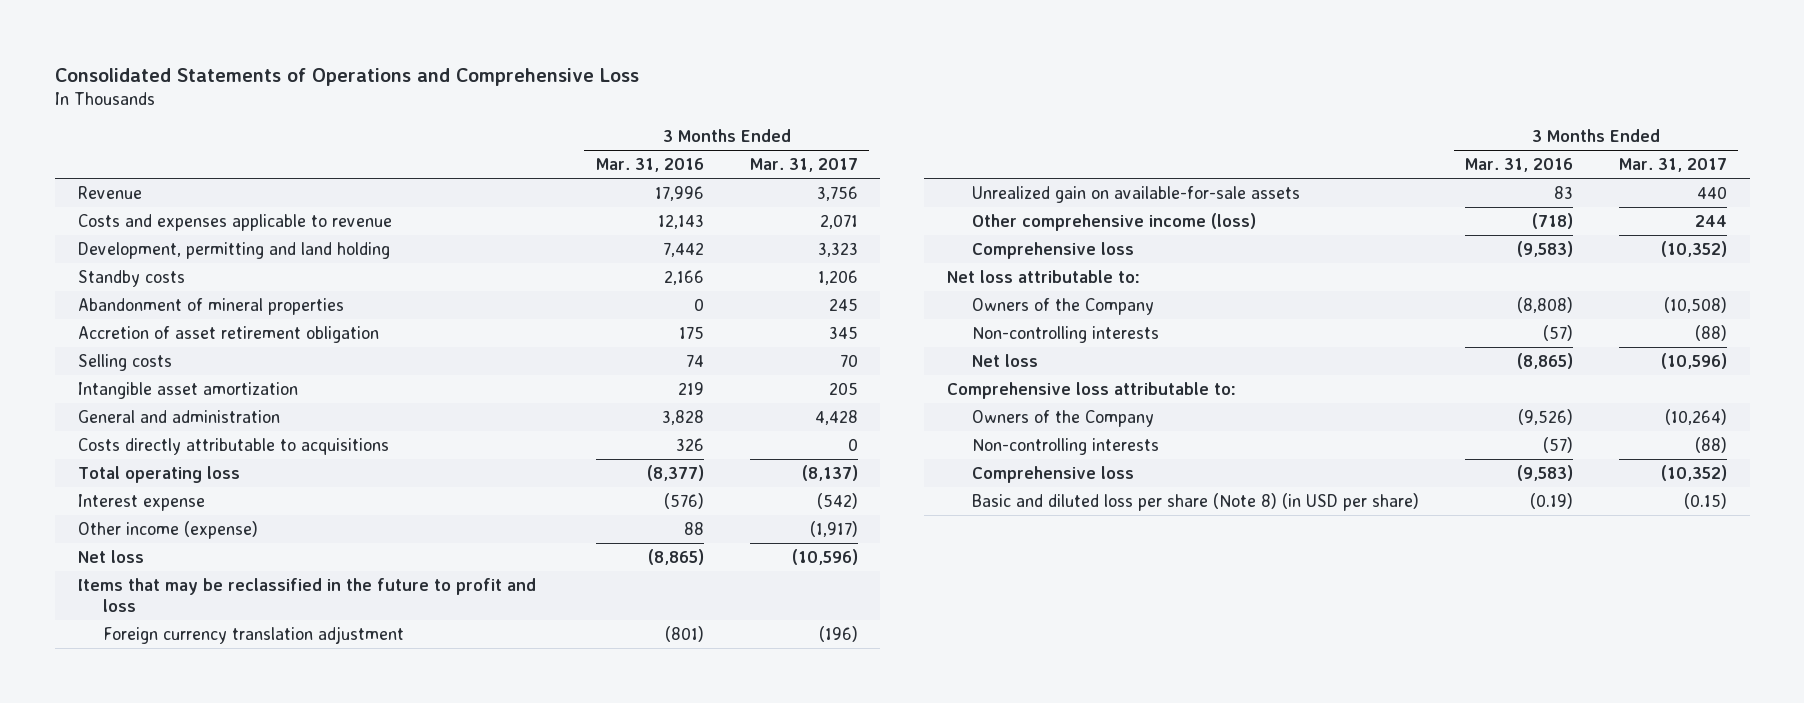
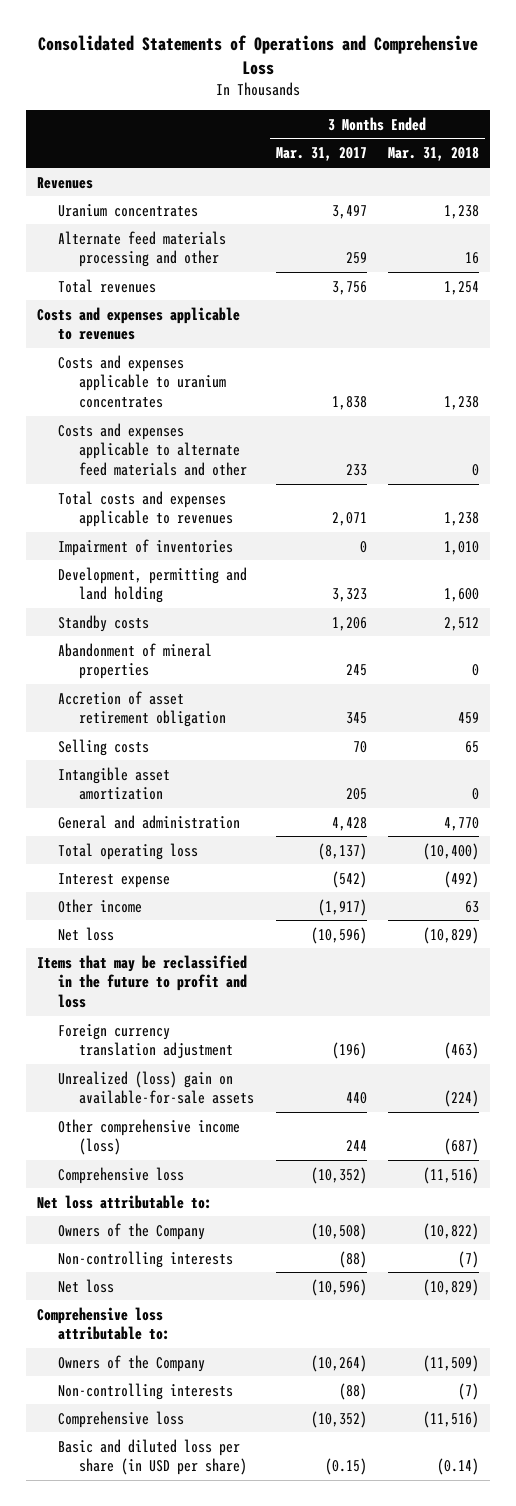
[595,158,704,173] Mar. 31, 2016 -> none
none -> [388,147,480,162] Mar. 31, 2018
none -> [36,176,93,189] Revenues
none -> [57,203,198,217] Uranium concentrates
none -> [57,230,226,268] Alternate feed materials processing and other
[77,185,142,199] Revenue -> [57,278,156,293] Total revenues
none -> [36,306,240,341] Costs and expenses applicable to revenues
none -> [57,354,227,409] Costs and expenses applicable to uranium concentrates
none -> [57,422,248,477] Costs and expenses applicable to alternate feed materials and other
[77,213,392,231] Costs and expenses applicable to revenue -> [57,490,234,528] Total costs and expenses applicable to revenues
none -> [57,538,233,556] Impairment of inventories
[77,437,389,455] Costs directly attributable to acquisitions -> none
[77,520,258,539] Other income (expense) -> [57,898,142,913] Other income
[972,185,1301,203] Unrealized gain on available-for-sale assets -> [57,1070,255,1105] Unrealized (loss) gain on available-for-sale assets
[972,492,1420,511] Basic and diluted loss per share (Note 8) (in USD per share) -> [57,1438,248,1476] Basic and diluted loss per share (in USD per share)

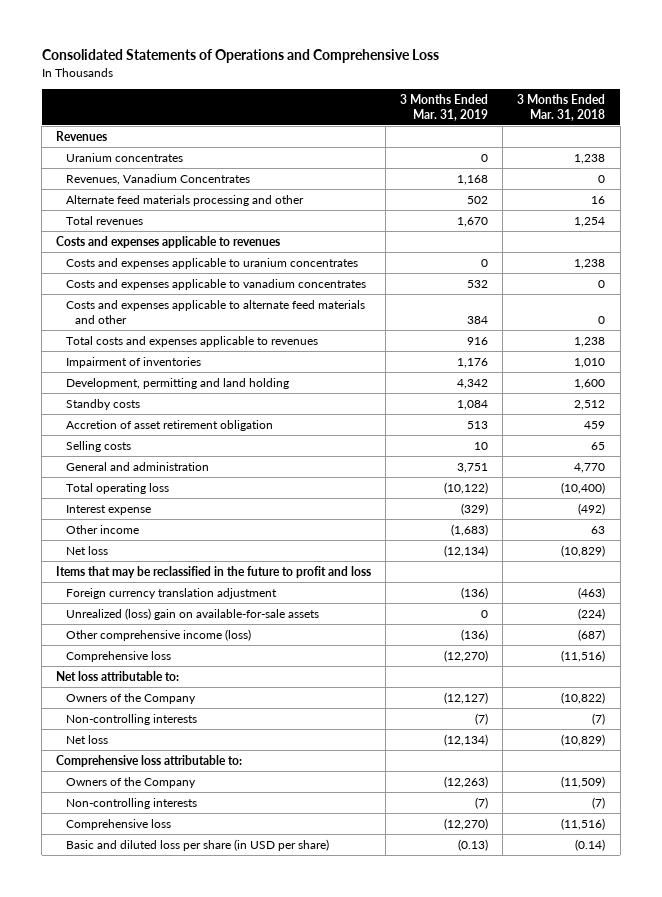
[275,147,367,162] Mar. 31, 2017 -> none
none -> [400,93,489,121] 3 Months Ended Mar. 31, 2019
none -> [65,173,250,185] Revenues, Vanadium Concentrates
none -> [65,278,366,290] Costs and expenses applicable to vanadium concentrates
[57,642,212,680] Abandonment of mineral properties -> none
[57,766,170,801] Intangible asset amortization -> none

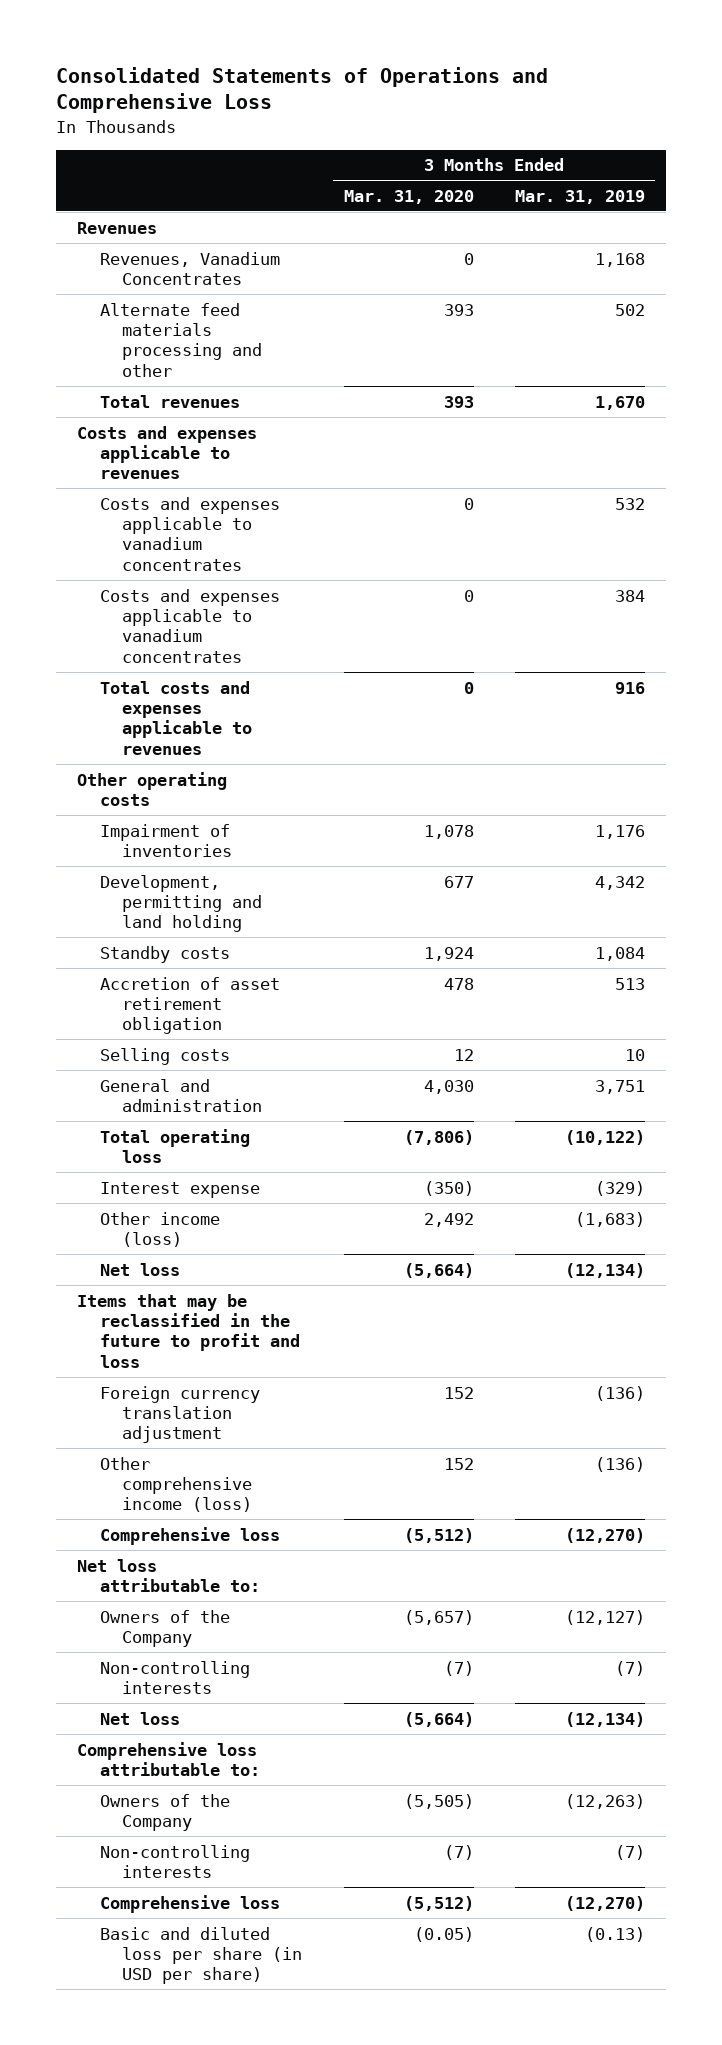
[517,93,606,121] 3 Months Ended Mar. 31, 2018 -> none
none -> [343,189,474,204] Mar. 31, 2020
[65,152,183,162] Uranium concentrates -> none
[65,257,358,269] Costs and expenses applicable to uranium concentrates -> none
[65,299,365,324] Costs and expenses applicable to alternate feed materials and other -> [99,588,280,663] Costs and expenses applicable to vanadium concentrates
none -> [77,771,228,806] Other operating costs
[65,524,139,534] Other income -> [99,1211,220,1247] Other income (loss)
[65,607,319,620] Unrealized (loss) gain on available-for-sale assets -> none

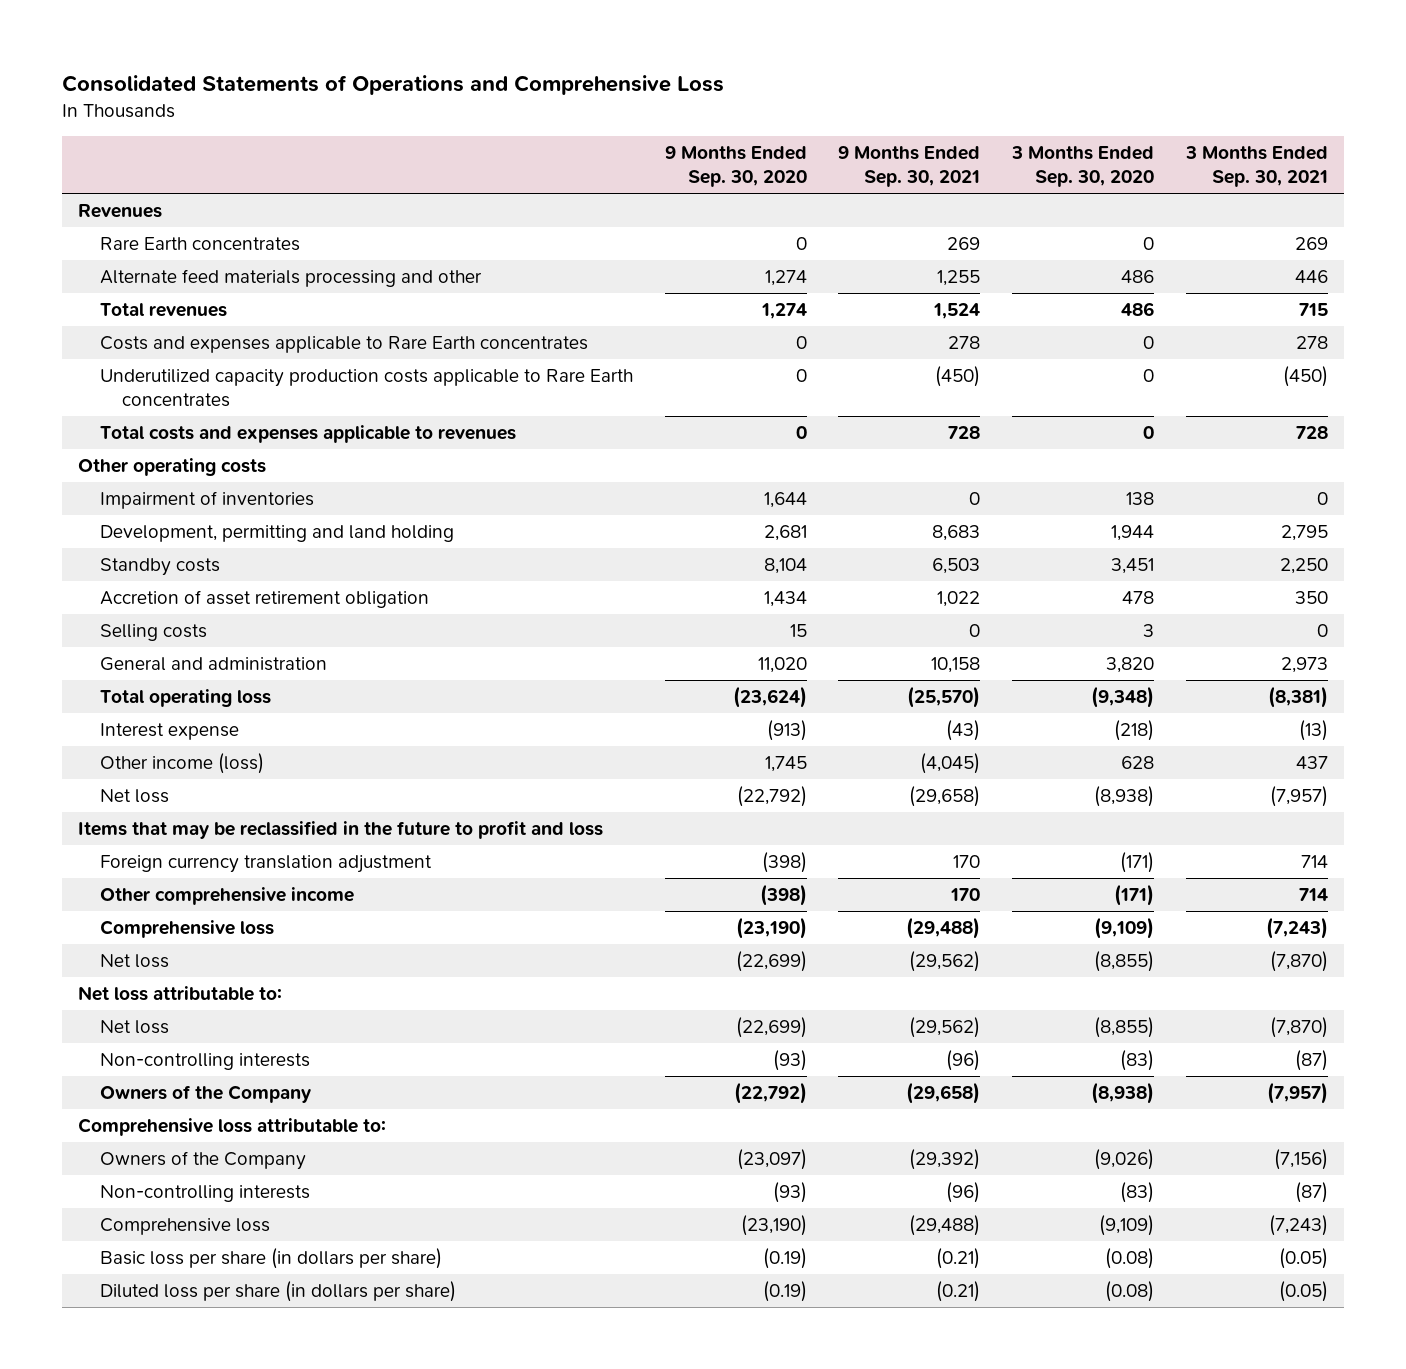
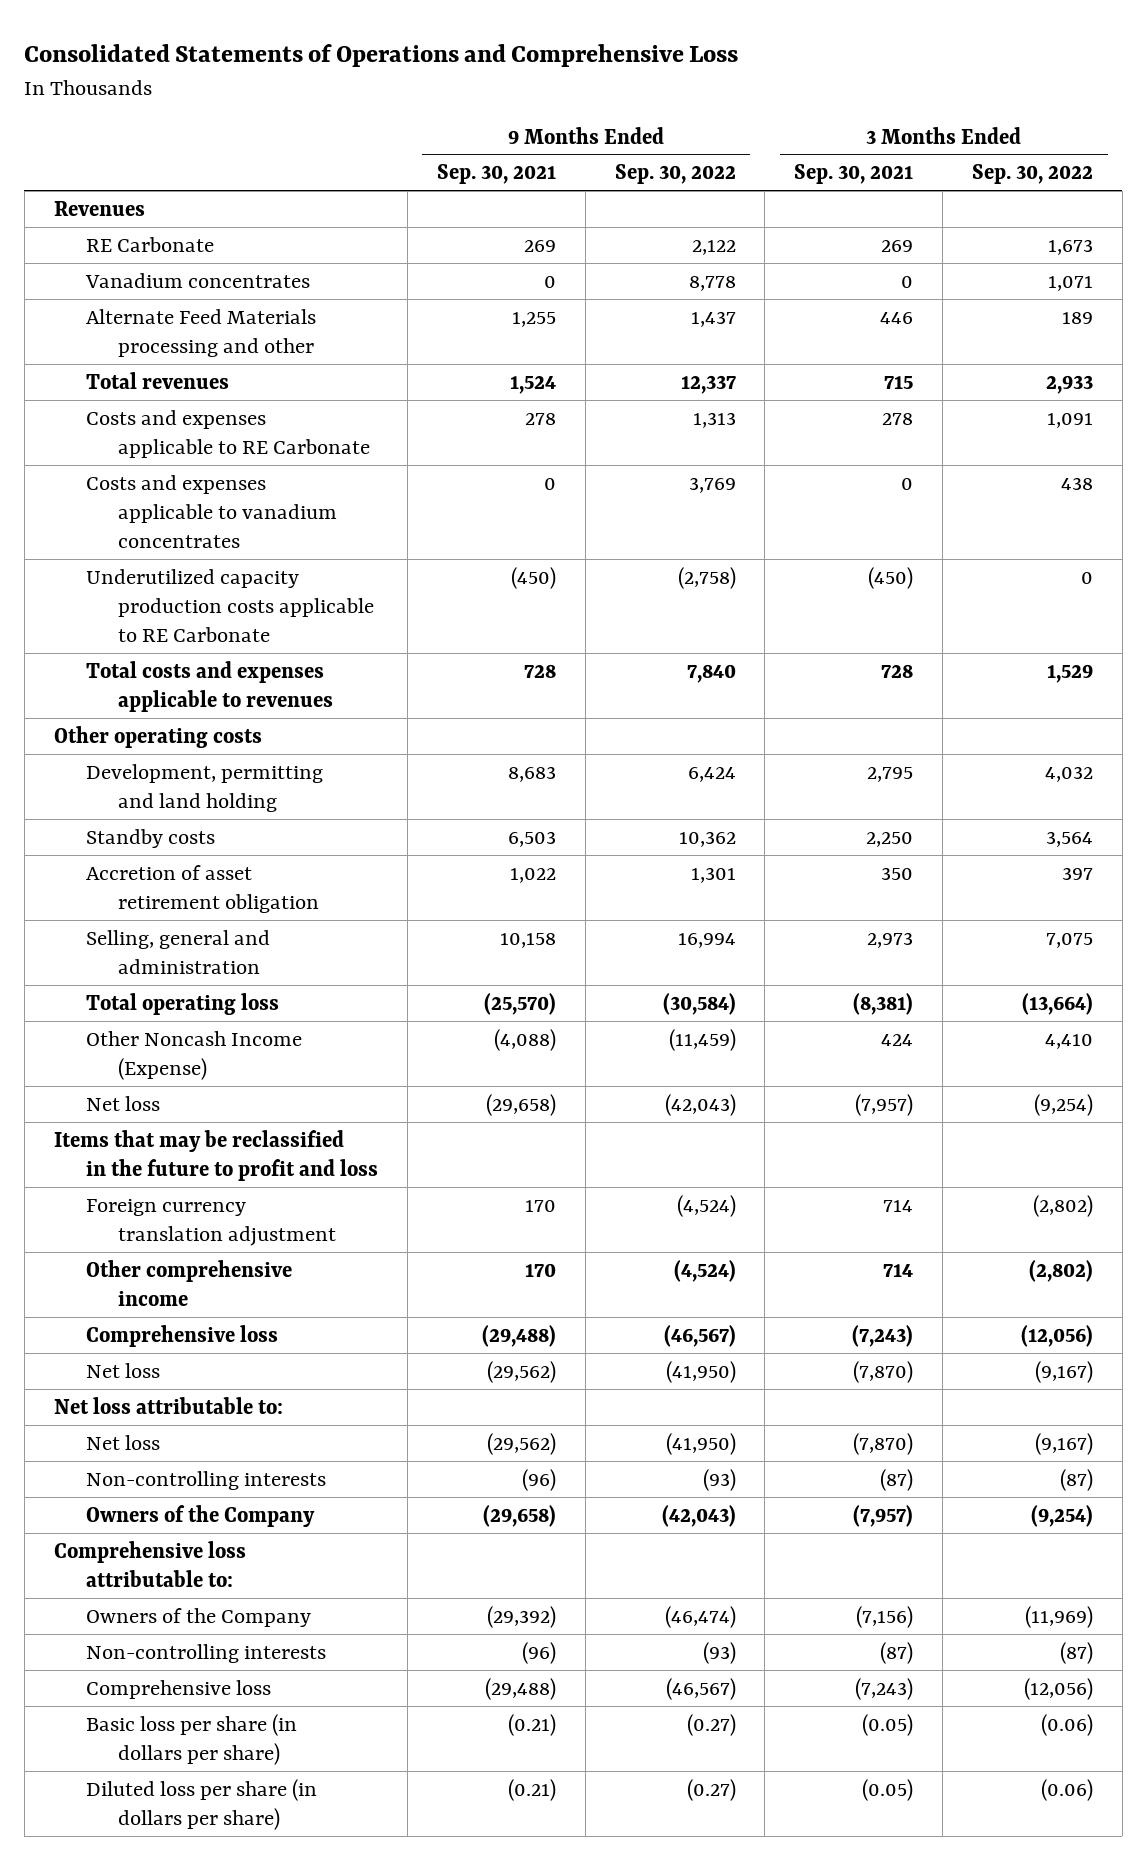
[664,145,807,187] 9 Months Ended Sep. 30, 2020 -> none
[1011,145,1155,187] 3 Months Ended Sep. 30, 2020 -> none
none -> [614,164,736,185] Sep. 30, 2022
none -> [972,164,1094,185] Sep. 30, 2022
[100,237,301,252] Rare Earth concentrates -> [86,236,215,252] RE Carbonate
none -> [85,272,311,288] Vanadium concentrates
[100,269,483,288] Alternate feed materials processing and other -> [86,308,317,358] Alternate Feed Materials processing and other
[100,336,589,354] Costs and expenses applicable to Rare Earth concentrates -> [86,409,371,459] Costs and expenses applicable to RE Carbonate
none -> [86,474,338,549] Costs and expenses applicable to vanadium concentrates
[100,369,634,408] Underutilized capacity production costs applicable to Rare Earth concentrates -> [86,568,375,643] Underutilized capacity production costs applicable to RE Carbonate
[100,491,315,510] Impairment of inventories -> none
[100,624,208,642] Selling costs -> none
[100,657,328,672] General and administration -> [86,929,271,975] Selling, general and administration
[100,723,240,741] Interest expense -> none
[100,753,265,775] Other income (loss) -> [86,1030,303,1081] Other Noncash Income (Expense)
[920,753,981,775] (4,045) -> [493,1028,556,1051] (4,088)
[1295,756,1328,770] 437 -> [881,1033,914,1046] 424

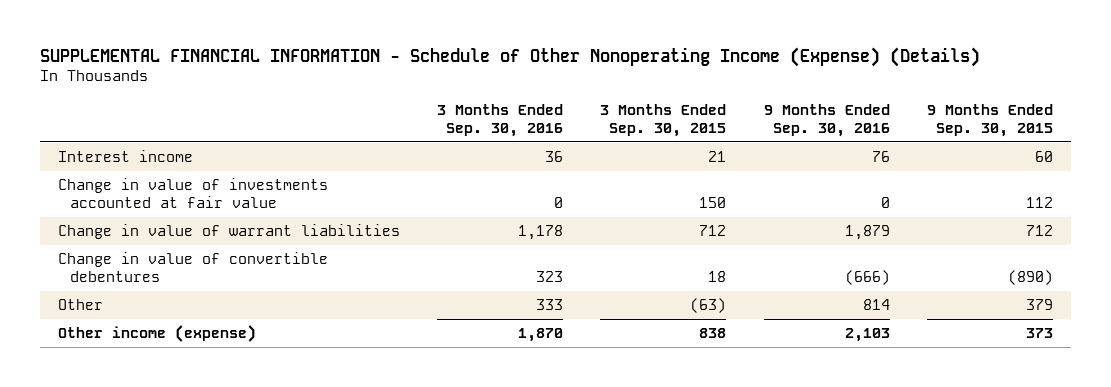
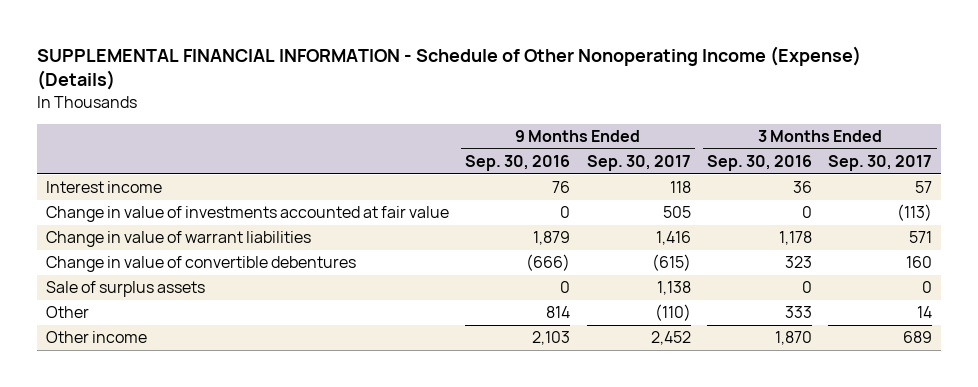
[600,103,727,137] 3 Months Ended Sep. 30, 2015 -> none
[926,103,1053,137] 9 Months Ended Sep. 30, 2015 -> none
none -> [586,155,691,172] Sep. 30, 2017
none -> [828,155,933,172] Sep. 30, 2017
none -> [45,281,205,298] Sale of surplus assets
[58,325,257,343] Other income (expense) -> [45,331,147,344] Other income

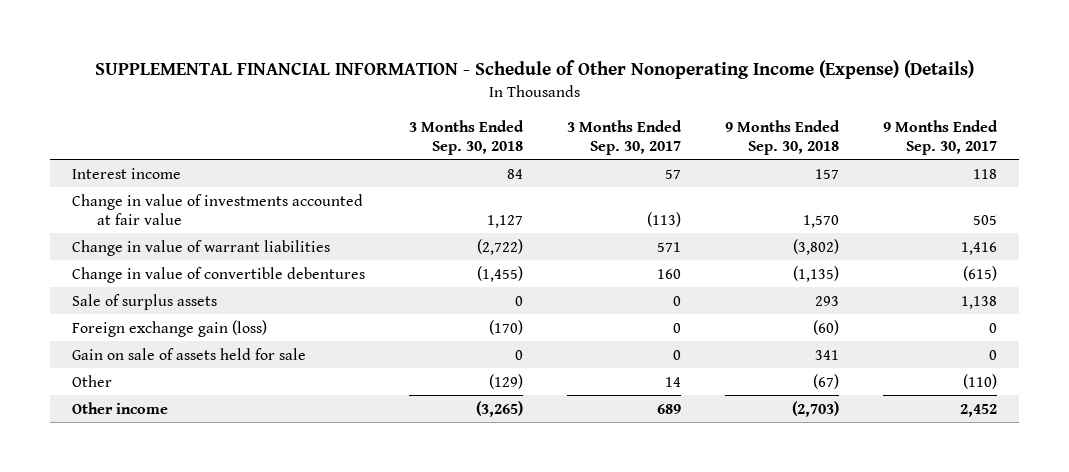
[465,155,571,172] Sep. 30, 2016 -> none
[706,155,812,172] Sep. 30, 2016 -> none
none -> [408,119,524,155] 3 Months Ended Sep. 30, 2018
none -> [725,119,841,155] 9 Months Ended Sep. 30, 2018
none -> [71,319,267,337] Foreign exchange gain (loss)
none -> [71,347,306,360] Gain on sale of assets held for sale

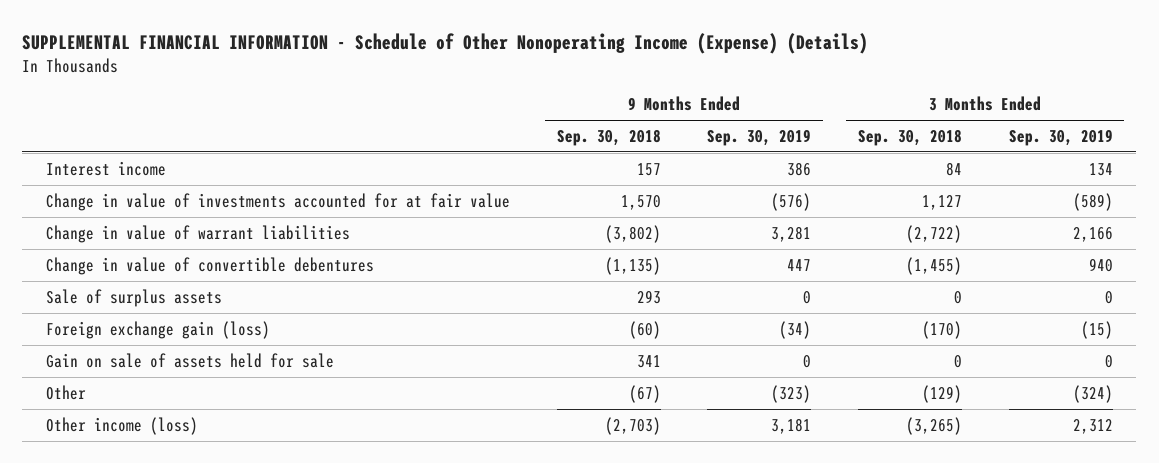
[567,119,683,155] 3 Months Ended Sep. 30, 2017 -> none
[883,119,999,155] 9 Months Ended Sep. 30, 2017 -> none
none -> [707,129,812,147] Sep. 30, 2019
none -> [1008,129,1113,147] Sep. 30, 2019
[71,193,363,225] Change in value of investments accounted at fair value -> [45,192,510,211] Change in value of investments accounted for at fair value
[71,401,168,414] Other income -> [45,416,198,435] Other income (loss)

